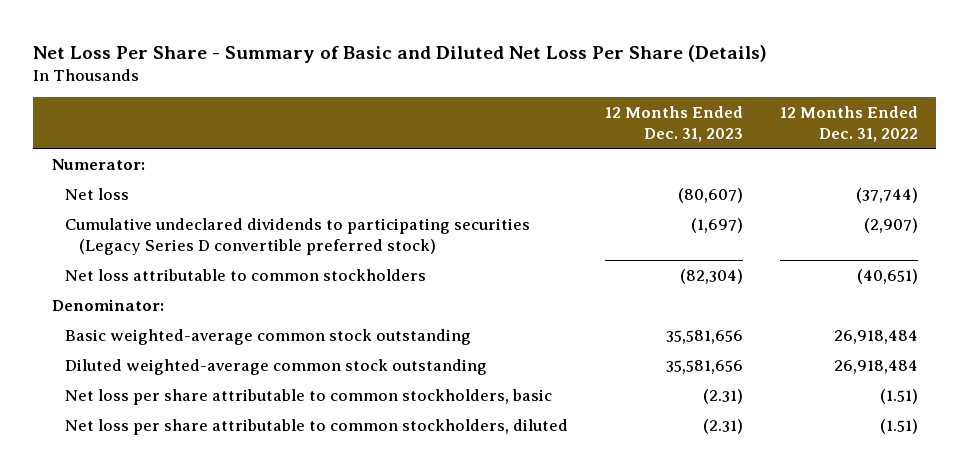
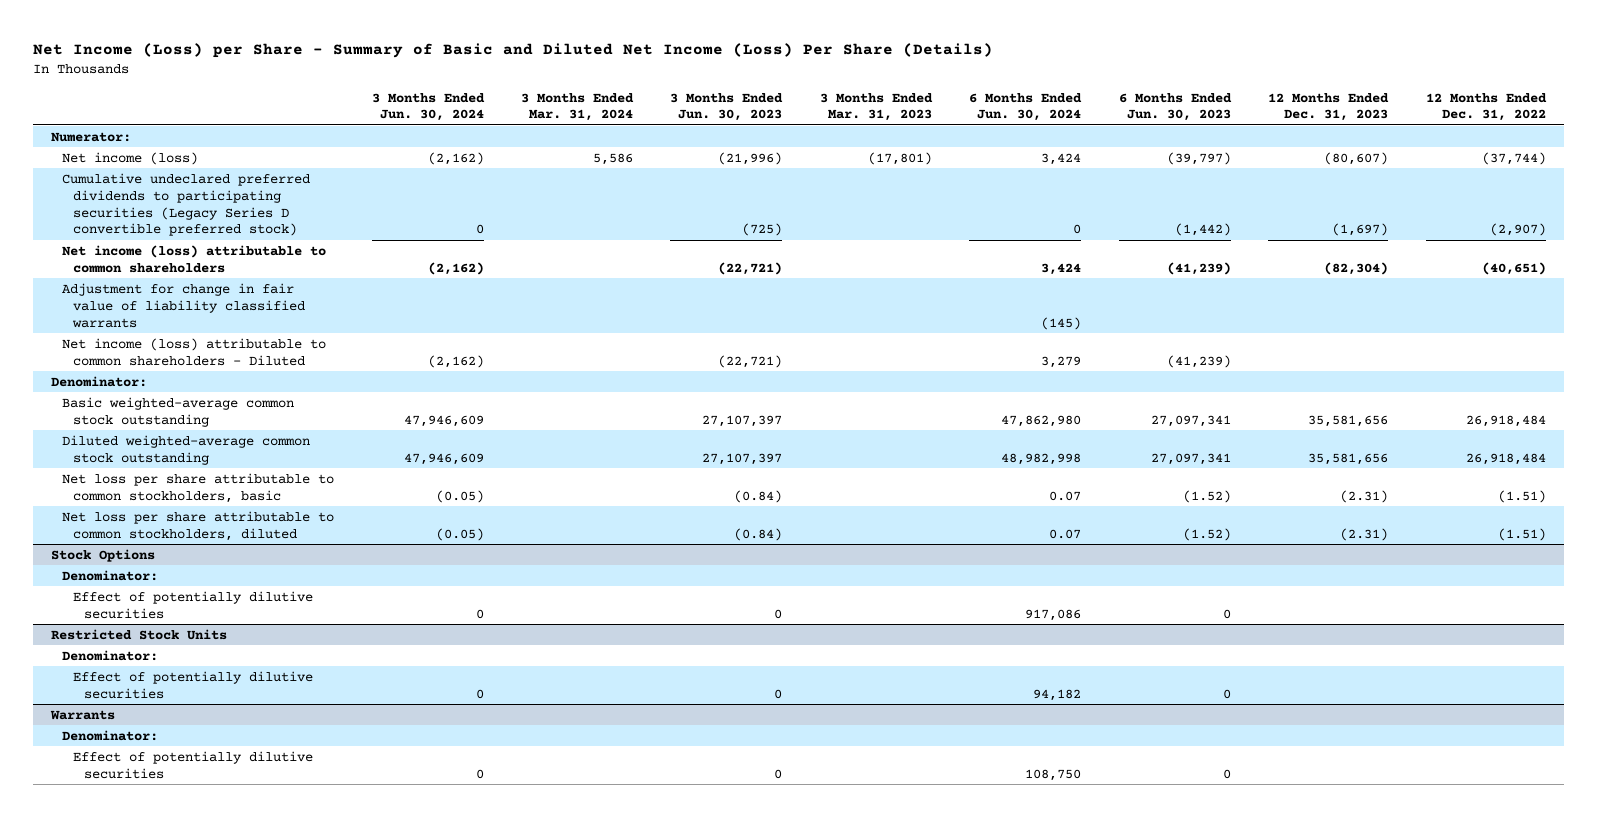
[33,44,768,63] Net Loss Per Share - Summary of Basic and Diluted Net Loss Per Share (Details) -> [32,43,993,59] Net Income (Loss) per Share - Summary of Basic and Diluted Net Income (Loss) Per Share (Details)
none -> [371,92,485,122] 3 Months Ended Jun. 30, 2024
none -> [520,92,634,122] 3 Months Ended Mar. 31, 2024
none -> [670,92,784,122] 3 Months Ended Jun. 30, 2023
none -> [819,92,933,122] 3 Months Ended Mar. 31, 2023
none -> [969,92,1083,122] 6 Months Ended Jun. 30, 2024
none -> [1118,92,1232,122] 6 Months Ended Jun. 30, 2023
[65,187,130,200] Net loss -> [62,151,199,165] Net income (loss)
[65,217,531,255] Cumulative undeclared dividends to participating securities (Legacy Series D convertible preferred stock) -> [62,172,311,237] Cumulative undeclared preferred dividends to participating securities (Legacy Series D convertible preferred stock)
[65,268,427,281] Net loss attributable to common stockholders -> [62,244,327,273] Net income (loss) attributable to common shareholders
none -> [62,282,306,328] Adjustment for change in fair value of liability classified warrants
none -> [62,337,327,366] Net income (loss) attributable to common shareholders - Diluted
none -> [51,548,156,562] Stock Options
none -> [62,569,159,581] Denominator:
none -> [73,590,314,619] Effect of potentially dilutive securities
none -> [51,628,228,640] Restricted Stock Units
none -> [62,649,159,661] Denominator:
none -> [73,670,314,699] Effect of potentially dilutive securities
none -> [50,709,116,720] Warrants
none -> [62,729,159,741] Denominator:
none -> [73,750,314,779] Effect of potentially dilutive securities

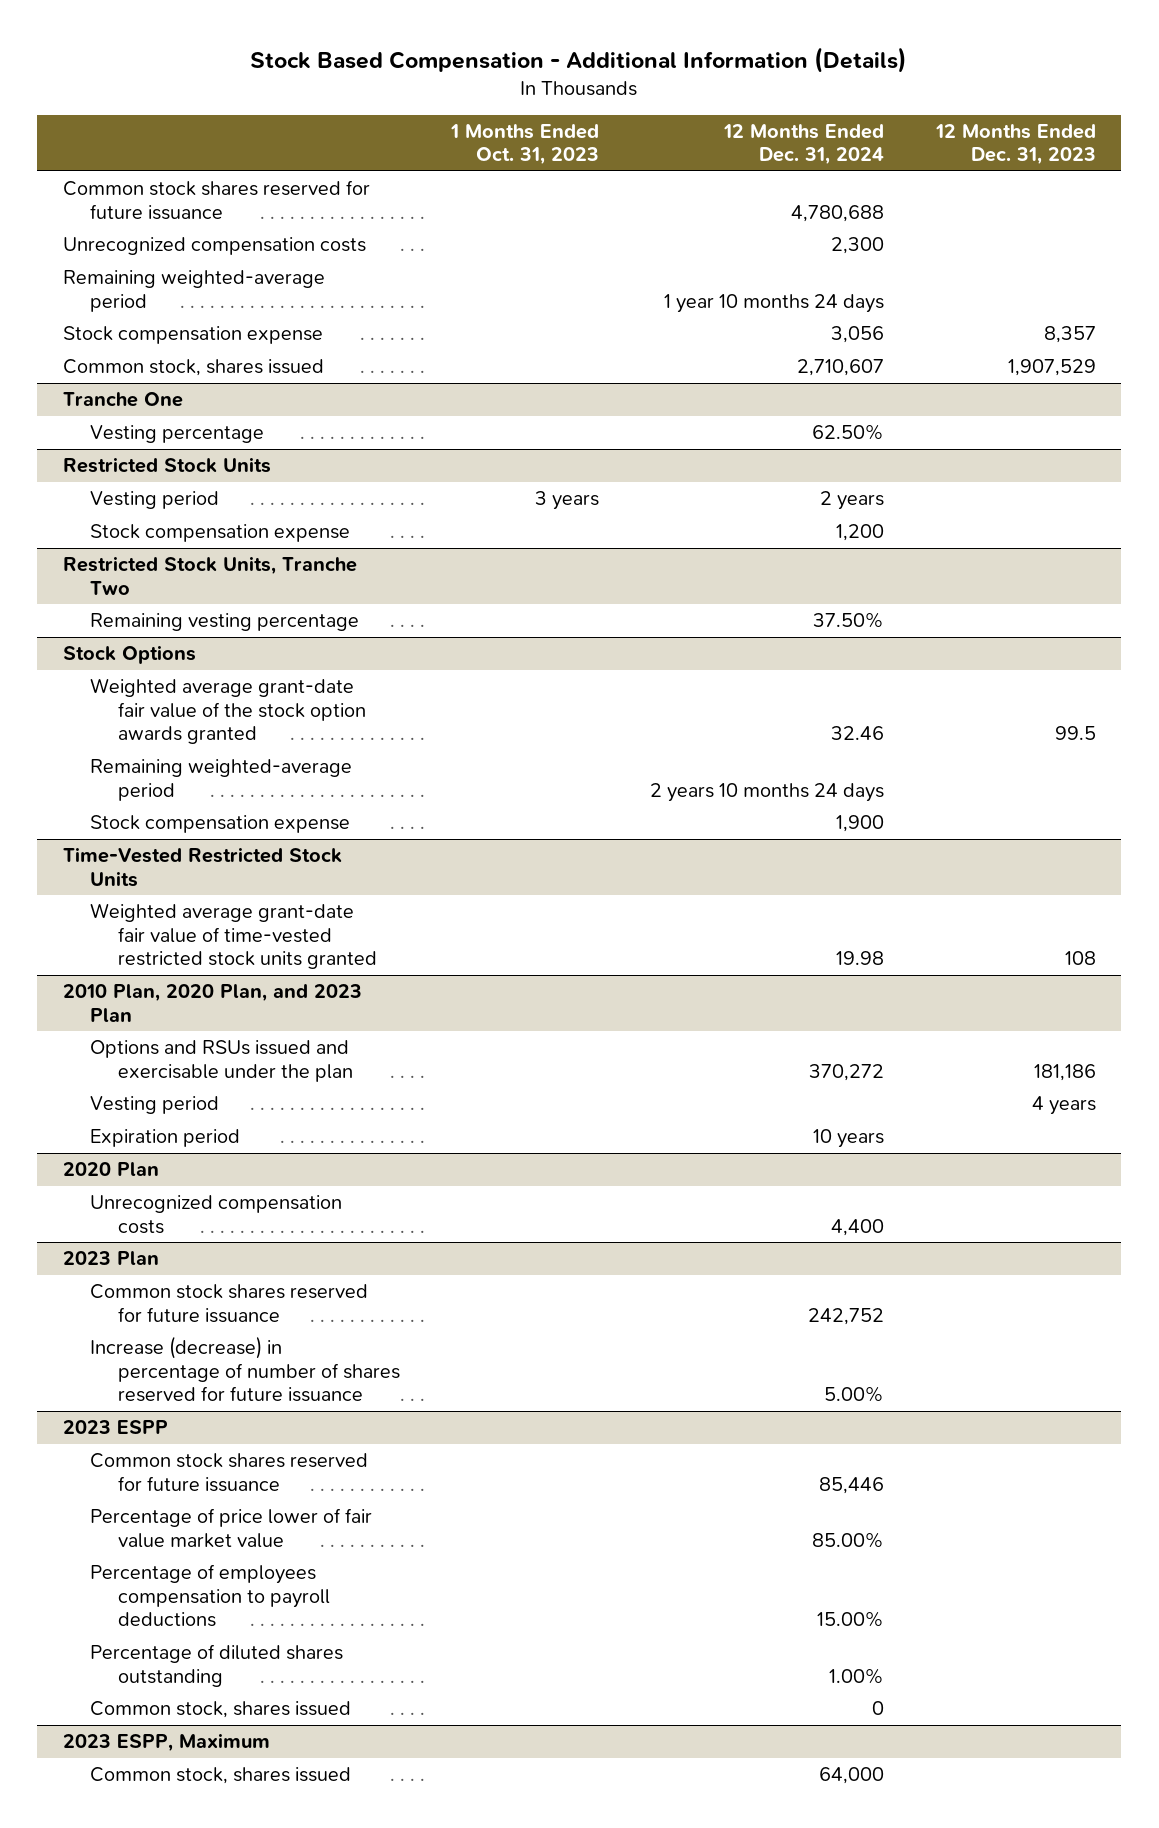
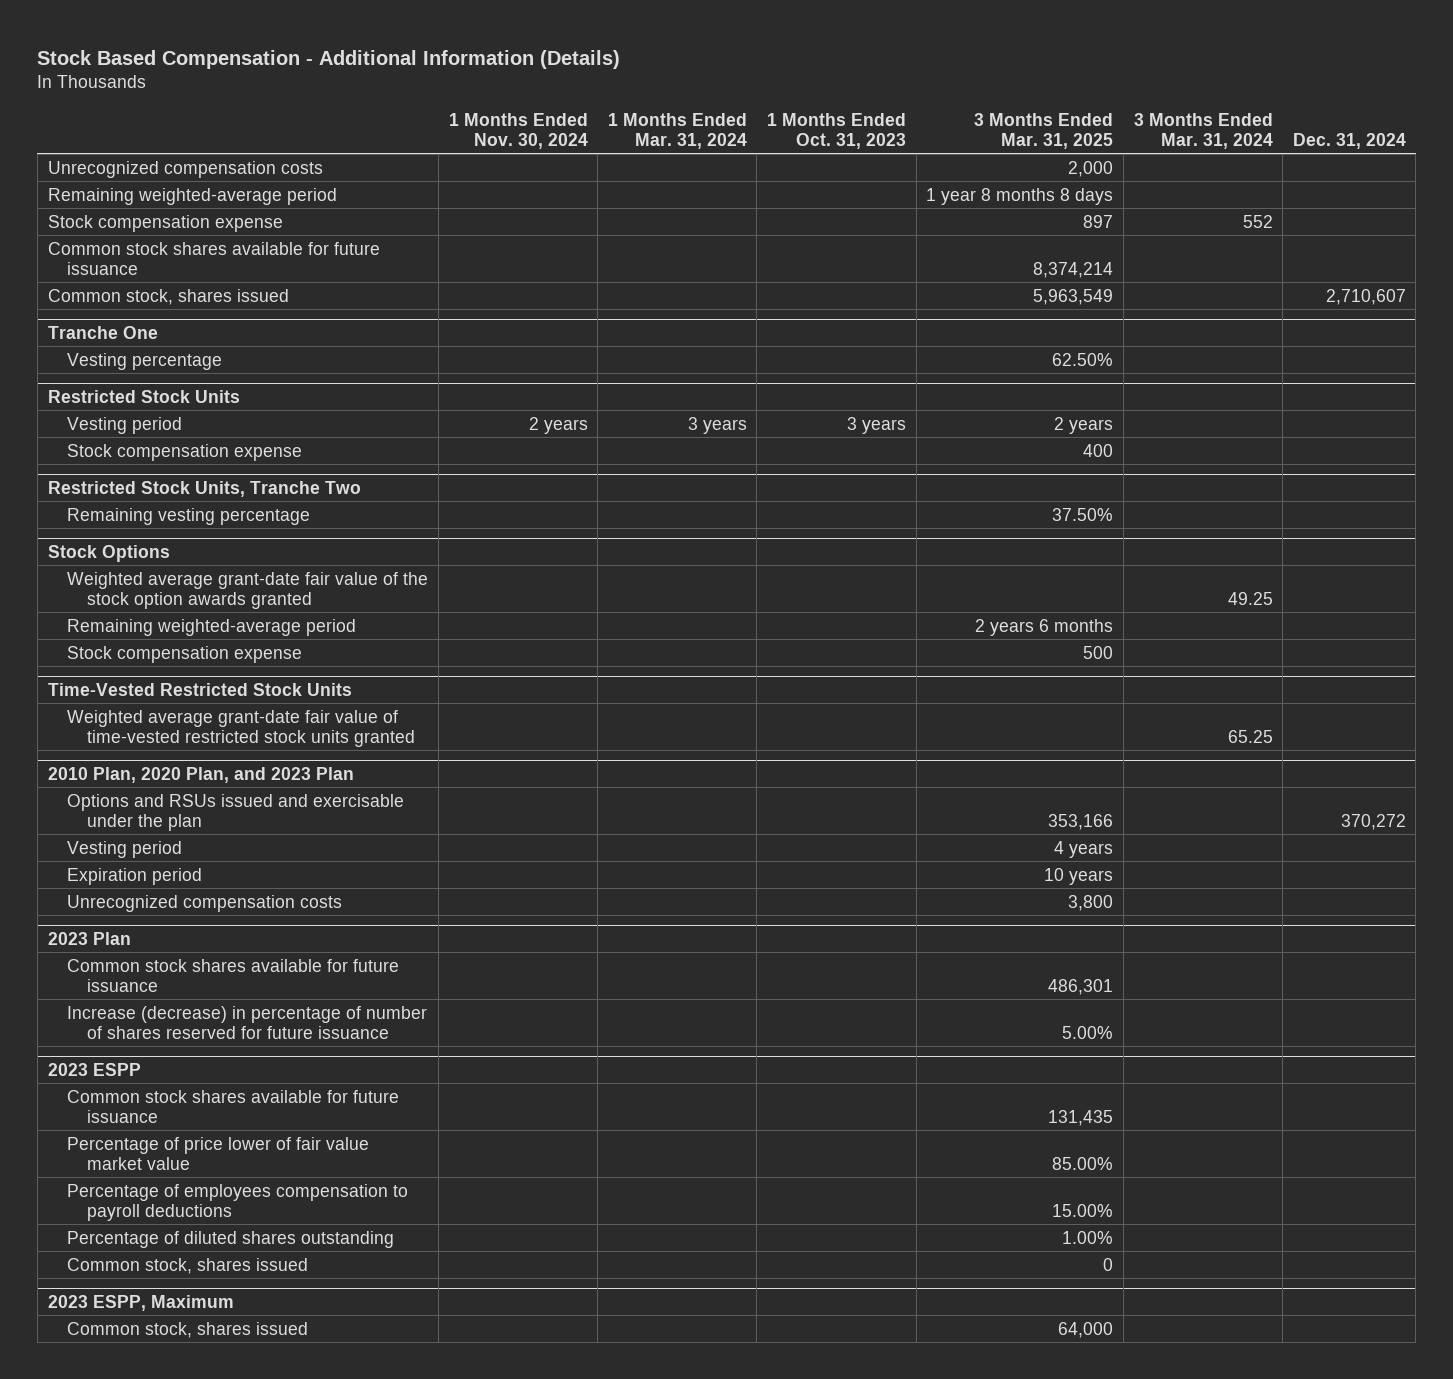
[723,123,885,166] 12 Months Ended Dec. 31, 2024 -> none
[934,123,1096,166] 12 Months Ended Dec. 31, 2023 -> none
none -> [448,112,588,149] 1 Months Ended Nov. 30, 2024
none -> [607,112,747,149] 1 Months Ended Mar. 31, 2024
none -> [974,112,1114,149] 3 Months Ended Mar. 31, 2025
none -> [1133,112,1273,149] 3 Months Ended Mar. 31, 2024
none -> [1292,132,1406,149] Dec. 31, 2024
[62,180,370,220] Common stock shares reserved for future issuance -> none
none -> [47,241,380,275] Common stock shares available for future issuance
[62,1162,159,1177] 2020 Plan -> none
[90,1195,343,1234] Unrecognized compensation costs -> none
none -> [67,894,343,912] Unrecognized compensation costs
[90,1284,369,1323] Common stock shares reserved for future issuance -> [67,958,400,992] Common stock shares available for future issuance
[90,1453,369,1492] Common stock shares reserved for future issuance -> [67,1089,400,1123] Common stock shares available for future issuance

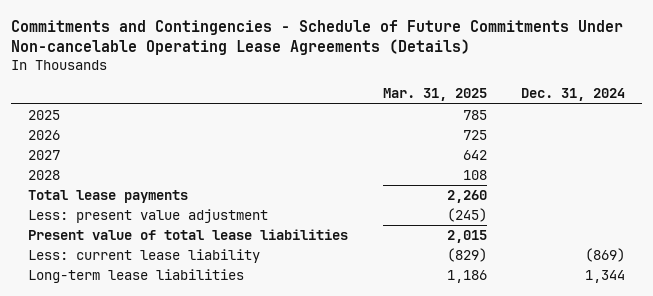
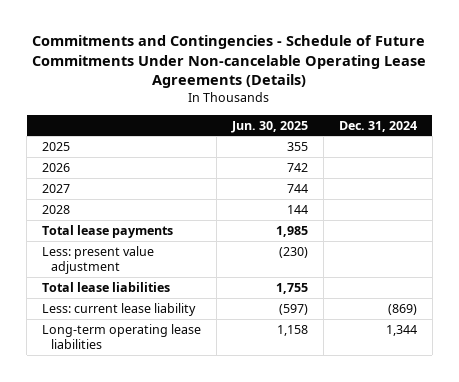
[382,88,487,102] Mar. 31, 2025 -> none
none -> [230,120,308,133] Jun. 30, 2025
[28,229,349,241] Present value of total lease liabilities -> [42,281,171,292] Total lease liabilities
[28,269,245,284] Long-term lease liabilities -> [42,323,202,350] Long-term operating lease liabilities

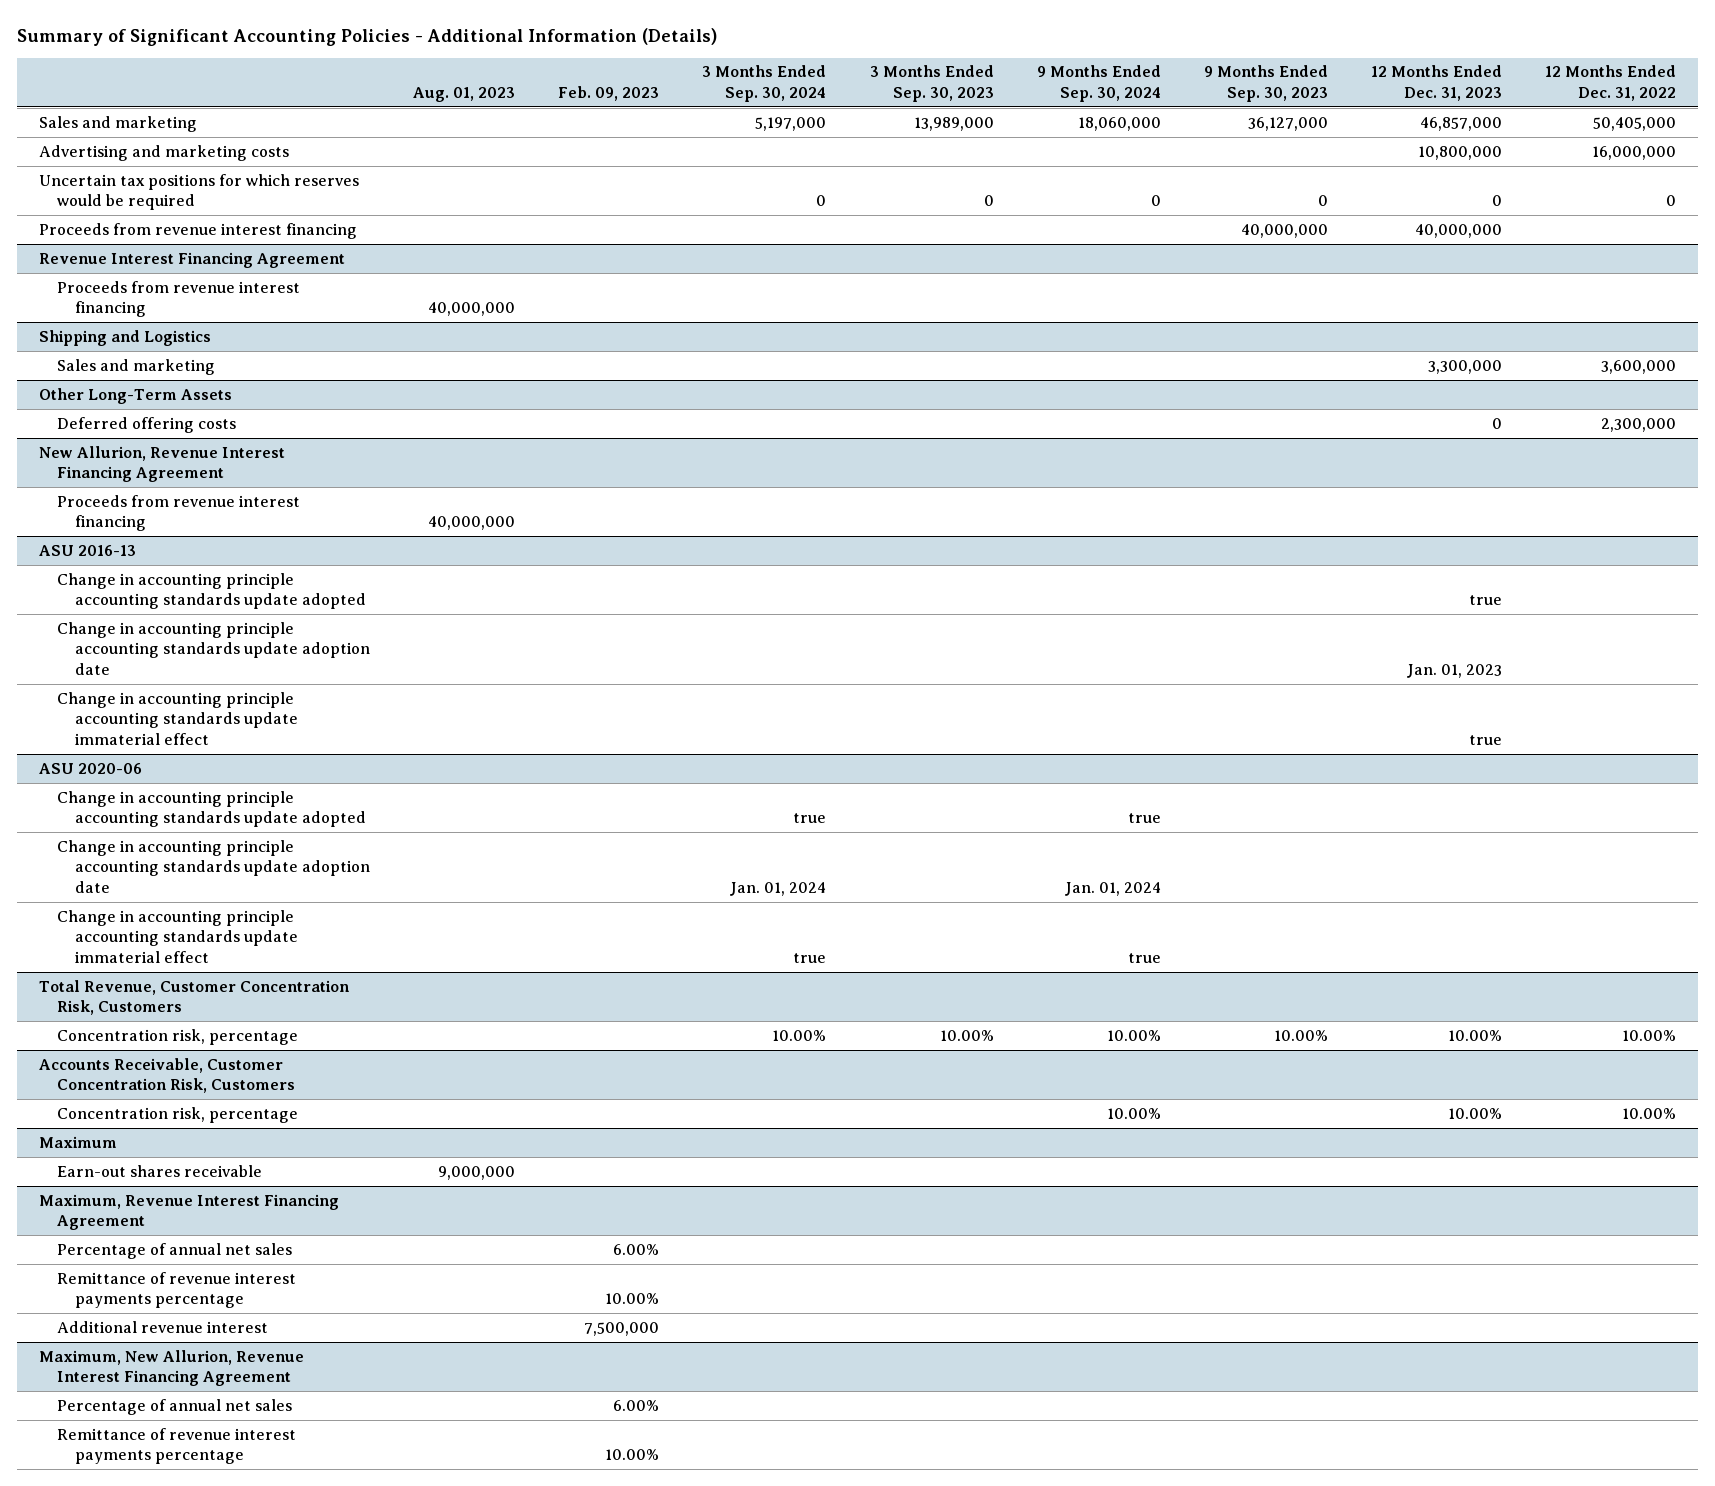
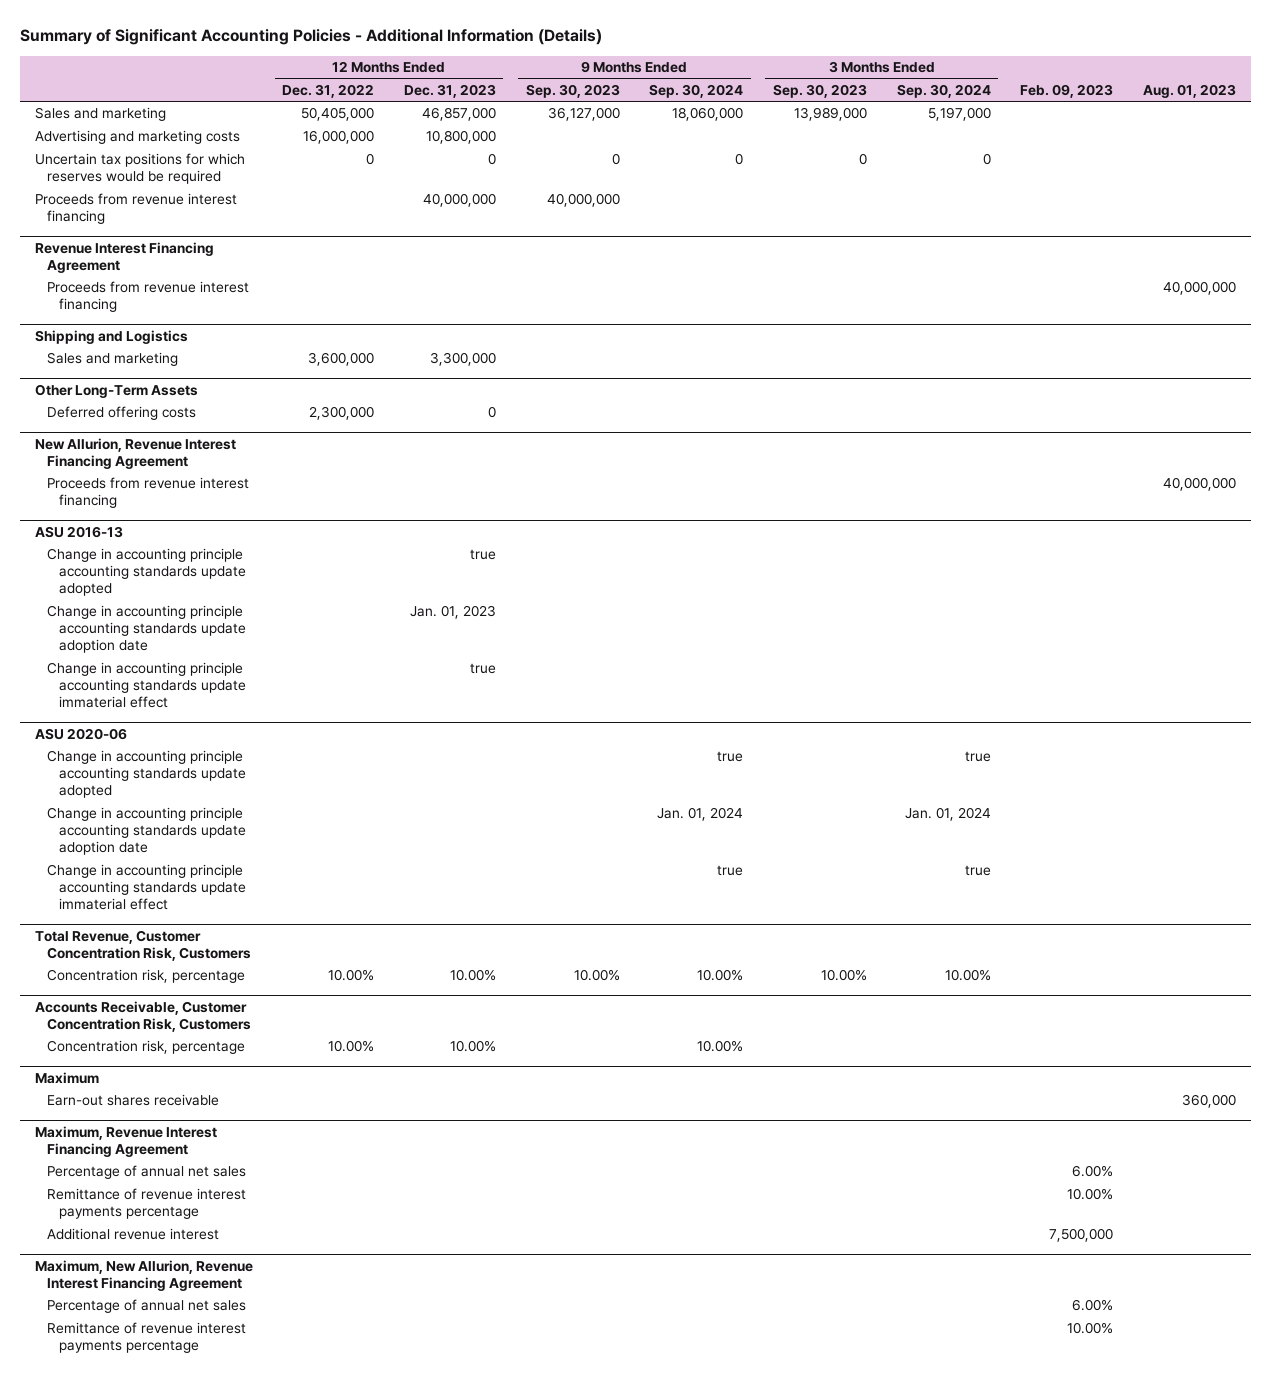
[438,1165,516,1180] 9,000,000 -> [1181,1094,1236,1109] 360,000

